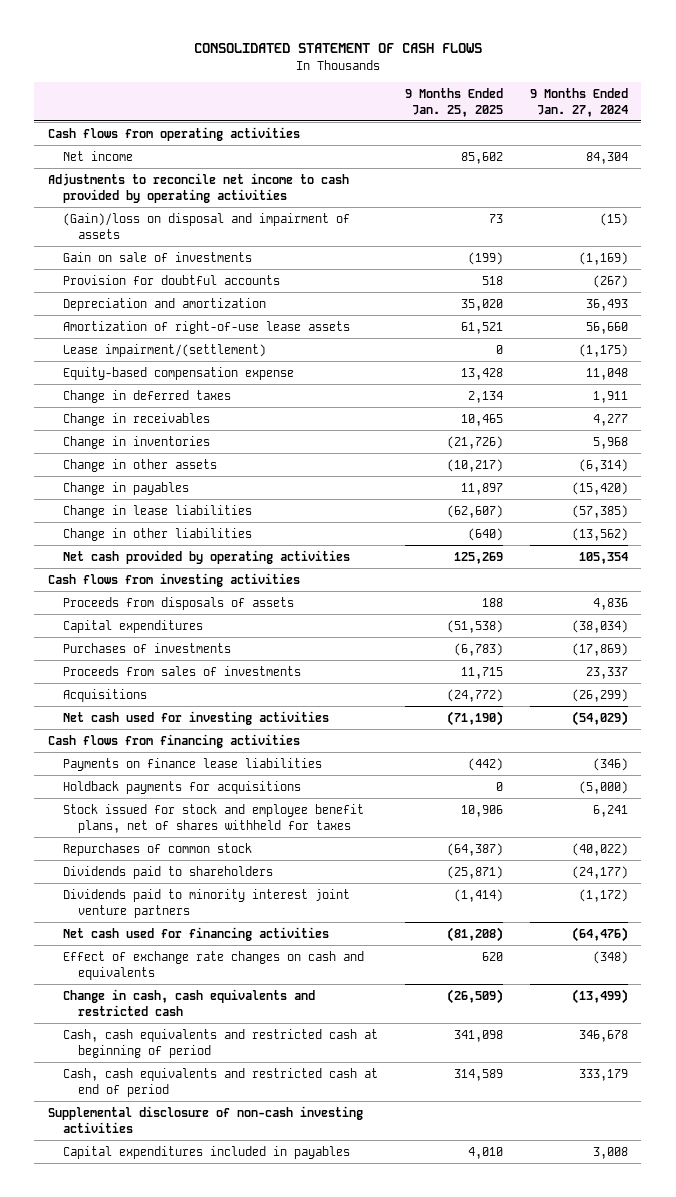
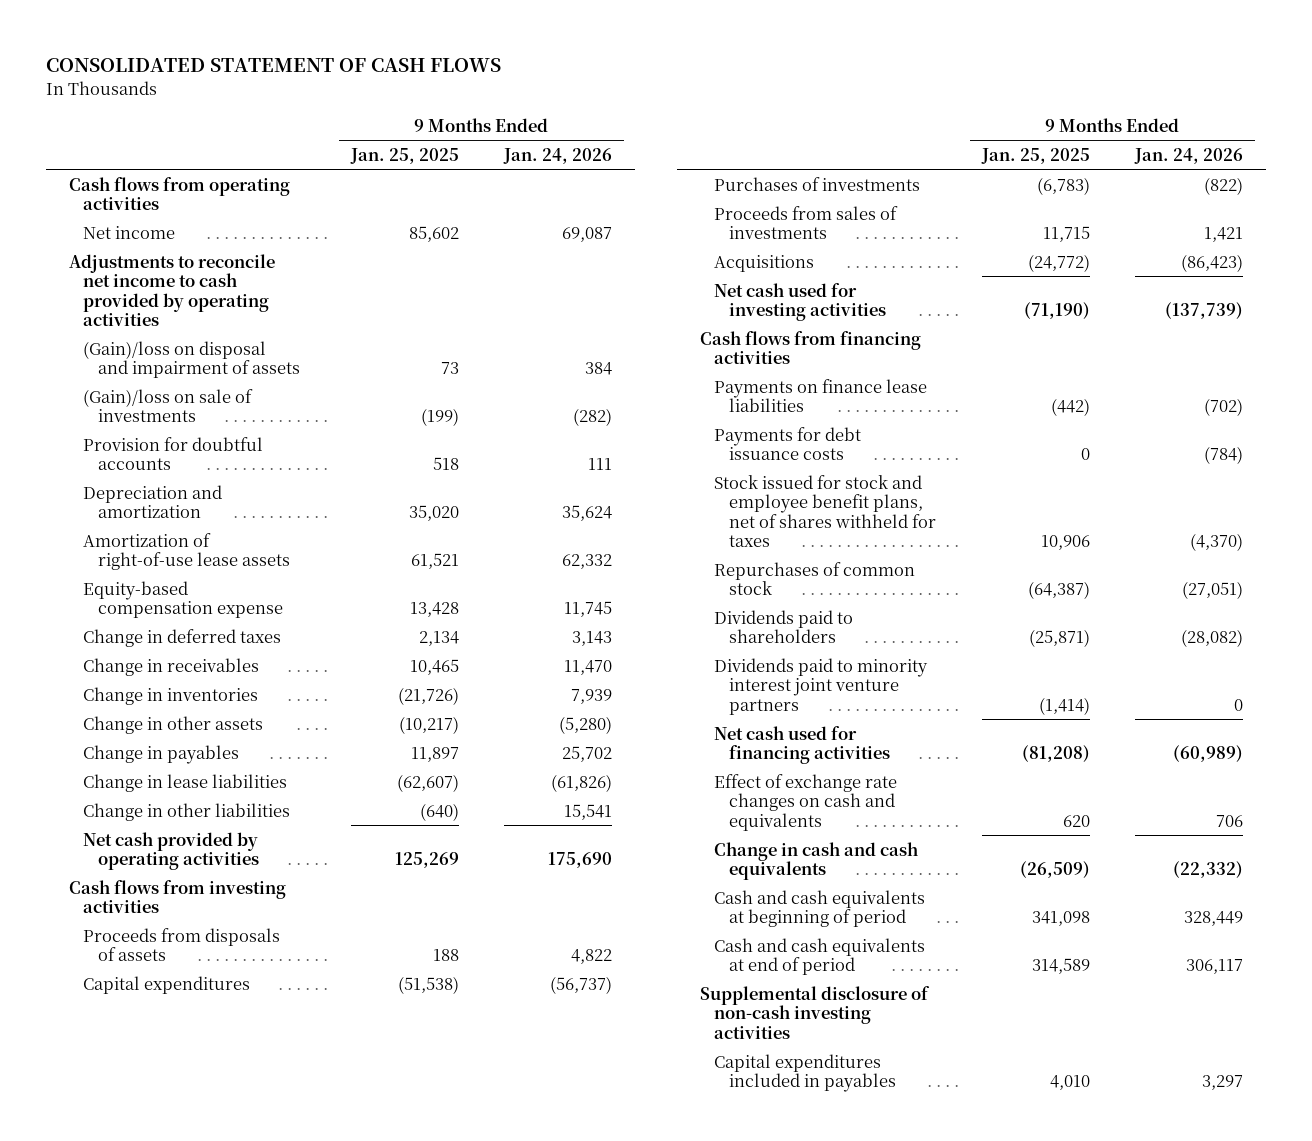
[529,87,628,117] 9 Months Ended Jan. 27, 2024 -> none
none -> [503,147,613,164] Jan. 24, 2026
[62,251,252,262] Gain on sale of investments -> [83,388,254,423] (Gain)/loss on sale of investments
[62,343,266,357] Lease impairment/(settlement) -> none
[62,780,301,794] Holdback payments for acquisitions -> none
none -> [714,426,862,461] Payments for debt issuance costs
[62,988,315,1016] Change in cash, cash equivalents and restricted cash -> [714,841,919,881] Change in cash and cash equivalents
[62,1028,378,1058] Cash, cash equivalents and restricted cash at beginning of period -> [714,889,926,928] Cash and cash equivalents at beginning of period
[62,1067,378,1097] Cash, cash equivalents and restricted cash at end of period -> [714,937,926,976] Cash and cash equivalents at end of period

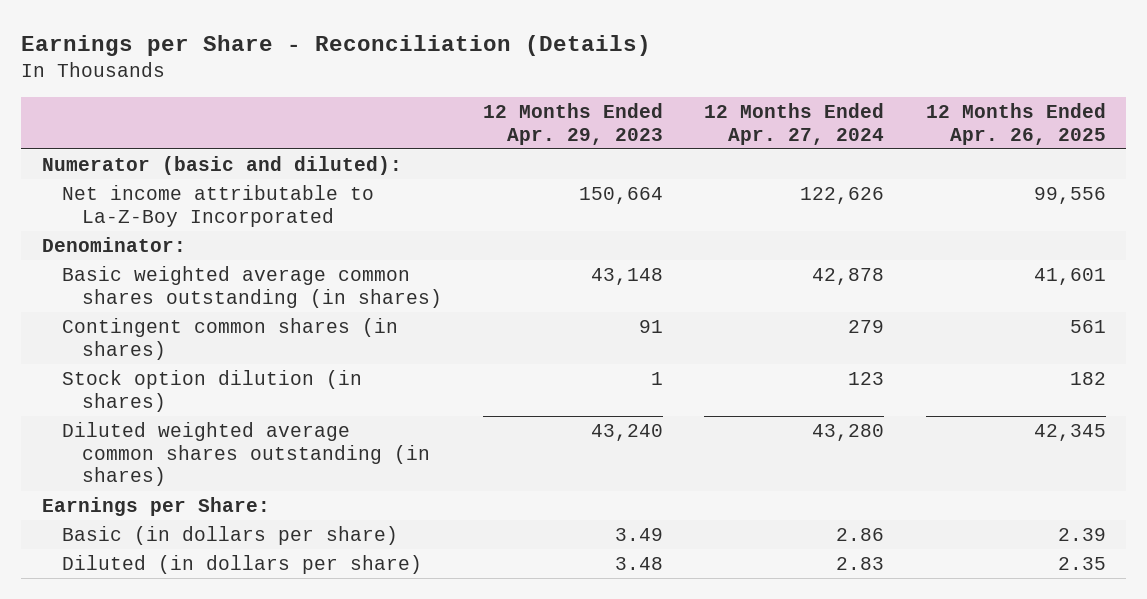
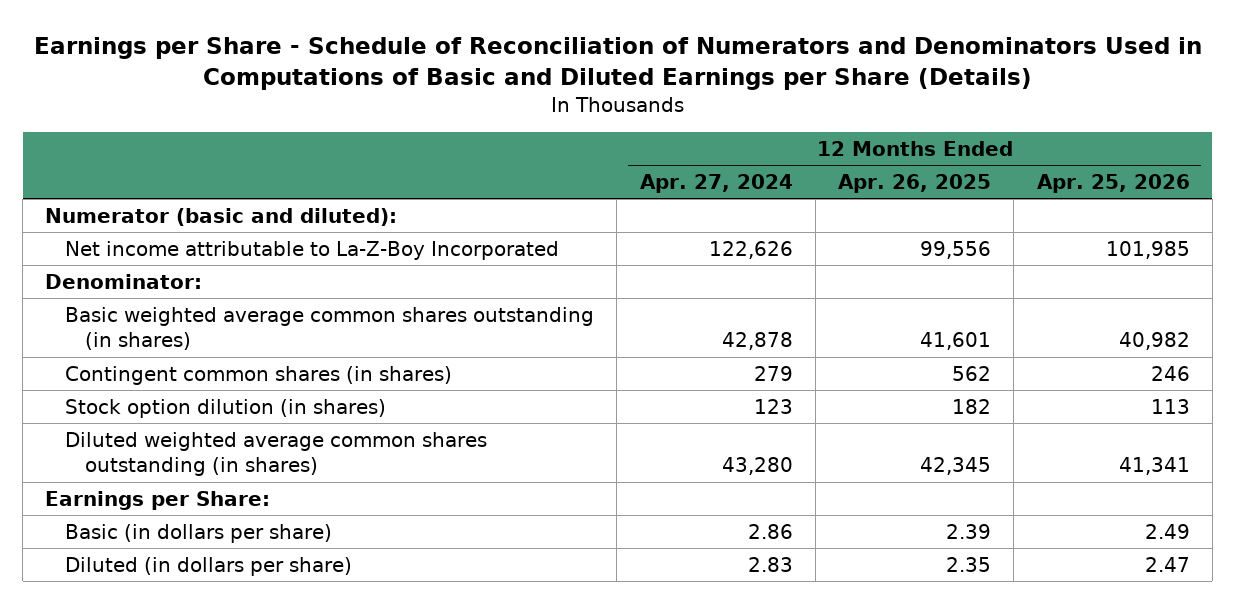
[20,35,651,57] Earnings per Share - Reconciliation (Details) -> [33,36,1202,91] Earnings per Share - Schedule of Reconciliation of Numerators and Denominators Used in Computations of Basic and Diluted Earnings per Share (Details)
[483,103,664,145] 12 Months Ended Apr. 29, 2023 -> none
none -> [1036,174,1190,194] Apr. 25, 2026
[1069,320,1106,334] 561 -> [952,365,992,381] 562

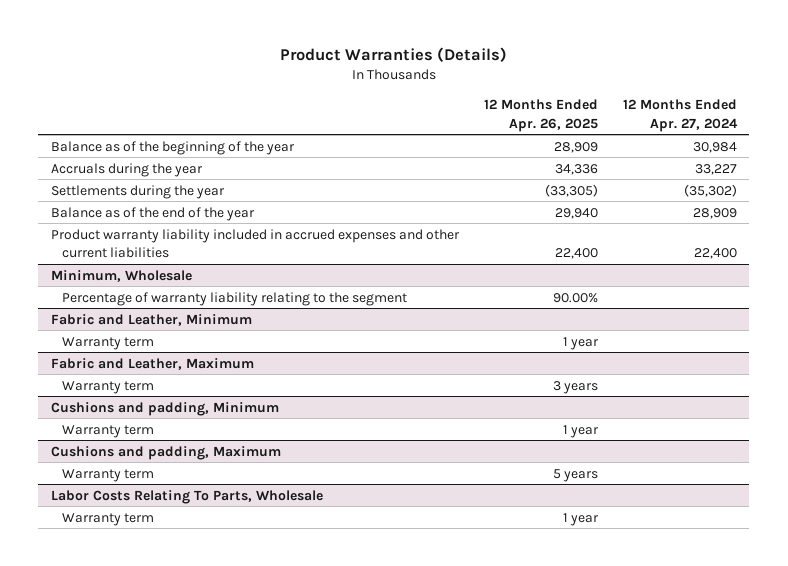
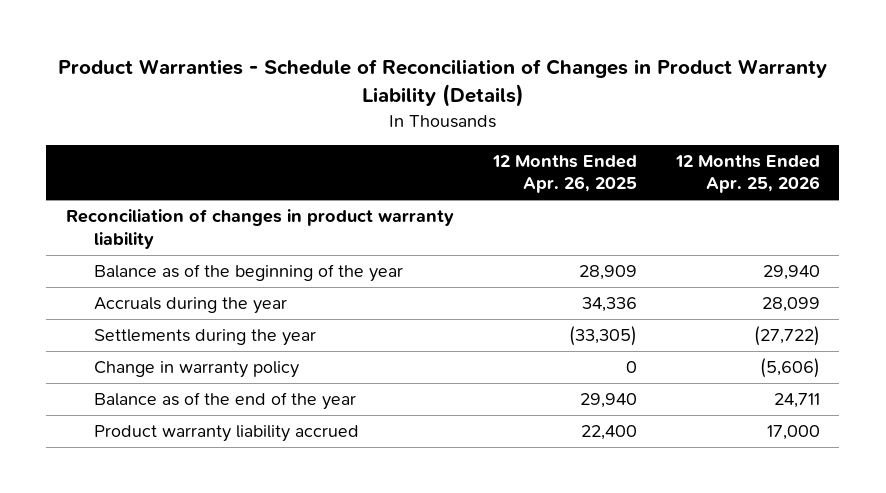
[279,47,507,63] Product Warranties (Details) -> [57,59,827,108] Product Warranties - Schedule of Reconciliation of Changes in Product Warranty Liability (Details)
[622,99,738,132] 12 Months Ended Apr. 27, 2024 -> none
none -> [674,154,820,194] 12 Months Ended Apr. 25, 2026
none -> [65,209,454,249] Reconciliation of changes in product warranty liability
none -> [93,361,299,379] Change in warranty policy
[50,269,192,282] Minimum, Wholesale -> none
[61,291,407,306] Percentage of warranty liability relating to the segment -> none
[50,313,252,326] Fabric and Leather, Minimum -> none
[61,336,154,350] Warranty term -> none
[50,357,254,370] Fabric and Leather, Maximum -> none
[61,380,154,394] Warranty term -> none
[50,401,279,416] Cushions and padding, Minimum -> none
[61,424,154,438] Warranty term -> none
[50,445,281,460] Cushions and padding, Maximum -> none
[61,468,154,482] Warranty term -> none
[50,489,323,504] Labor Costs Relating To Parts, Wholesale -> none
[61,512,154,526] Warranty term -> none
[50,228,460,258] Product warranty liability included in accrued expenses and other current liabilities -> [93,425,359,443] Product warranty liability accrued

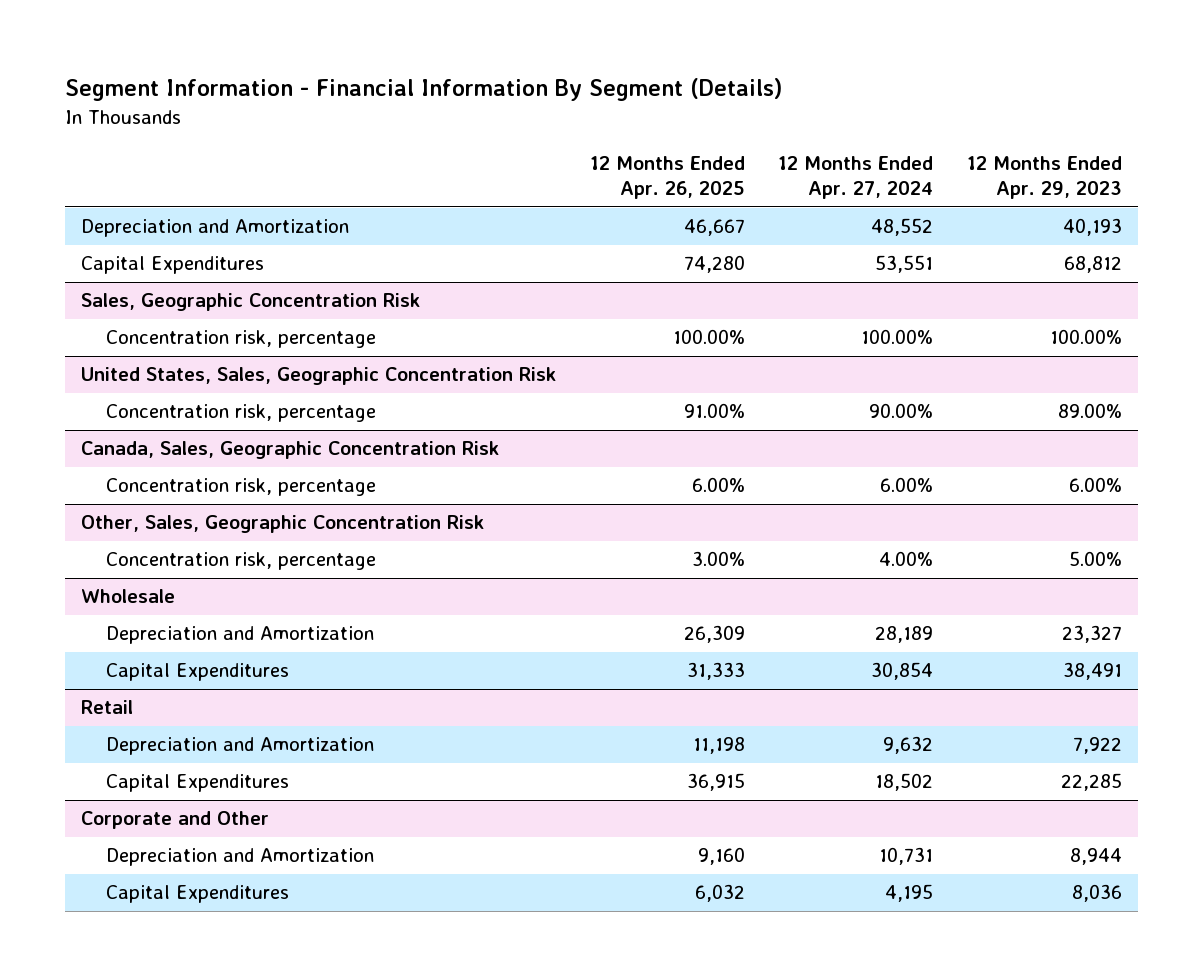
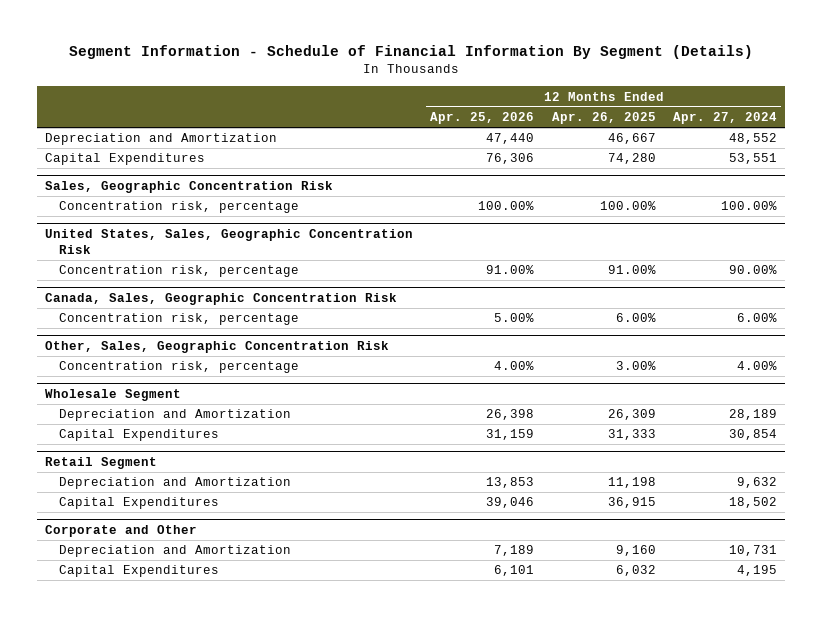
[64,78,782,102] Segment Information - Financial Information By Segment (Details) -> [68,45,753,60] Segment Information - Schedule of Financial Information By Segment (Details)
[966,155,1122,199] 12 Months Ended Apr. 29, 2023 -> none
none -> [430,112,535,125] Apr. 25, 2026
[81,589,176,604] Wholesale -> [45,389,182,402] Wholesale Segment
[81,700,134,715] Retail -> [45,457,158,470] Retail Segment

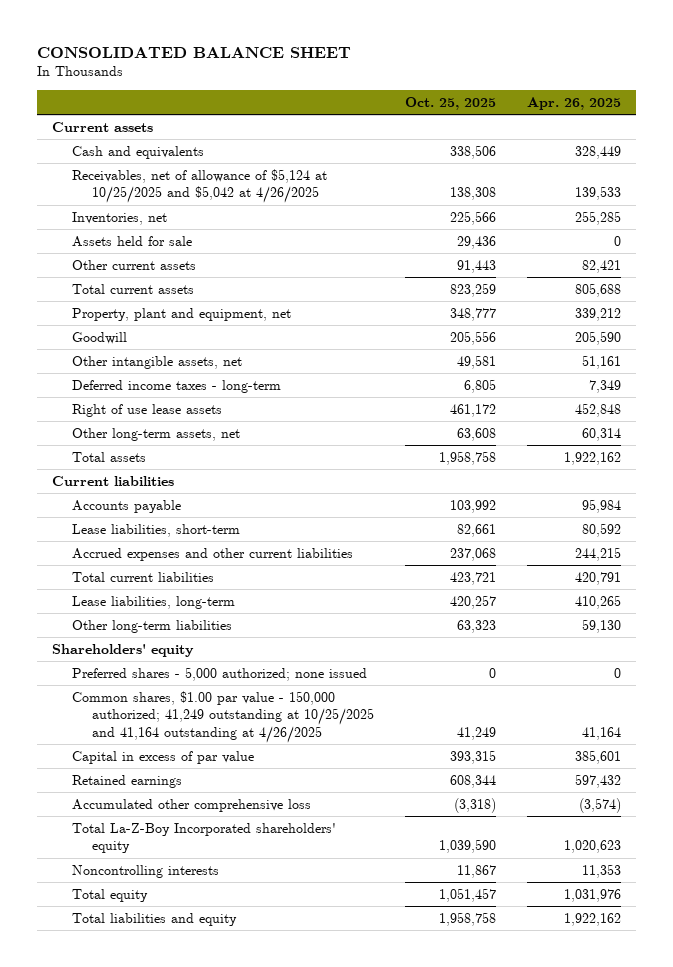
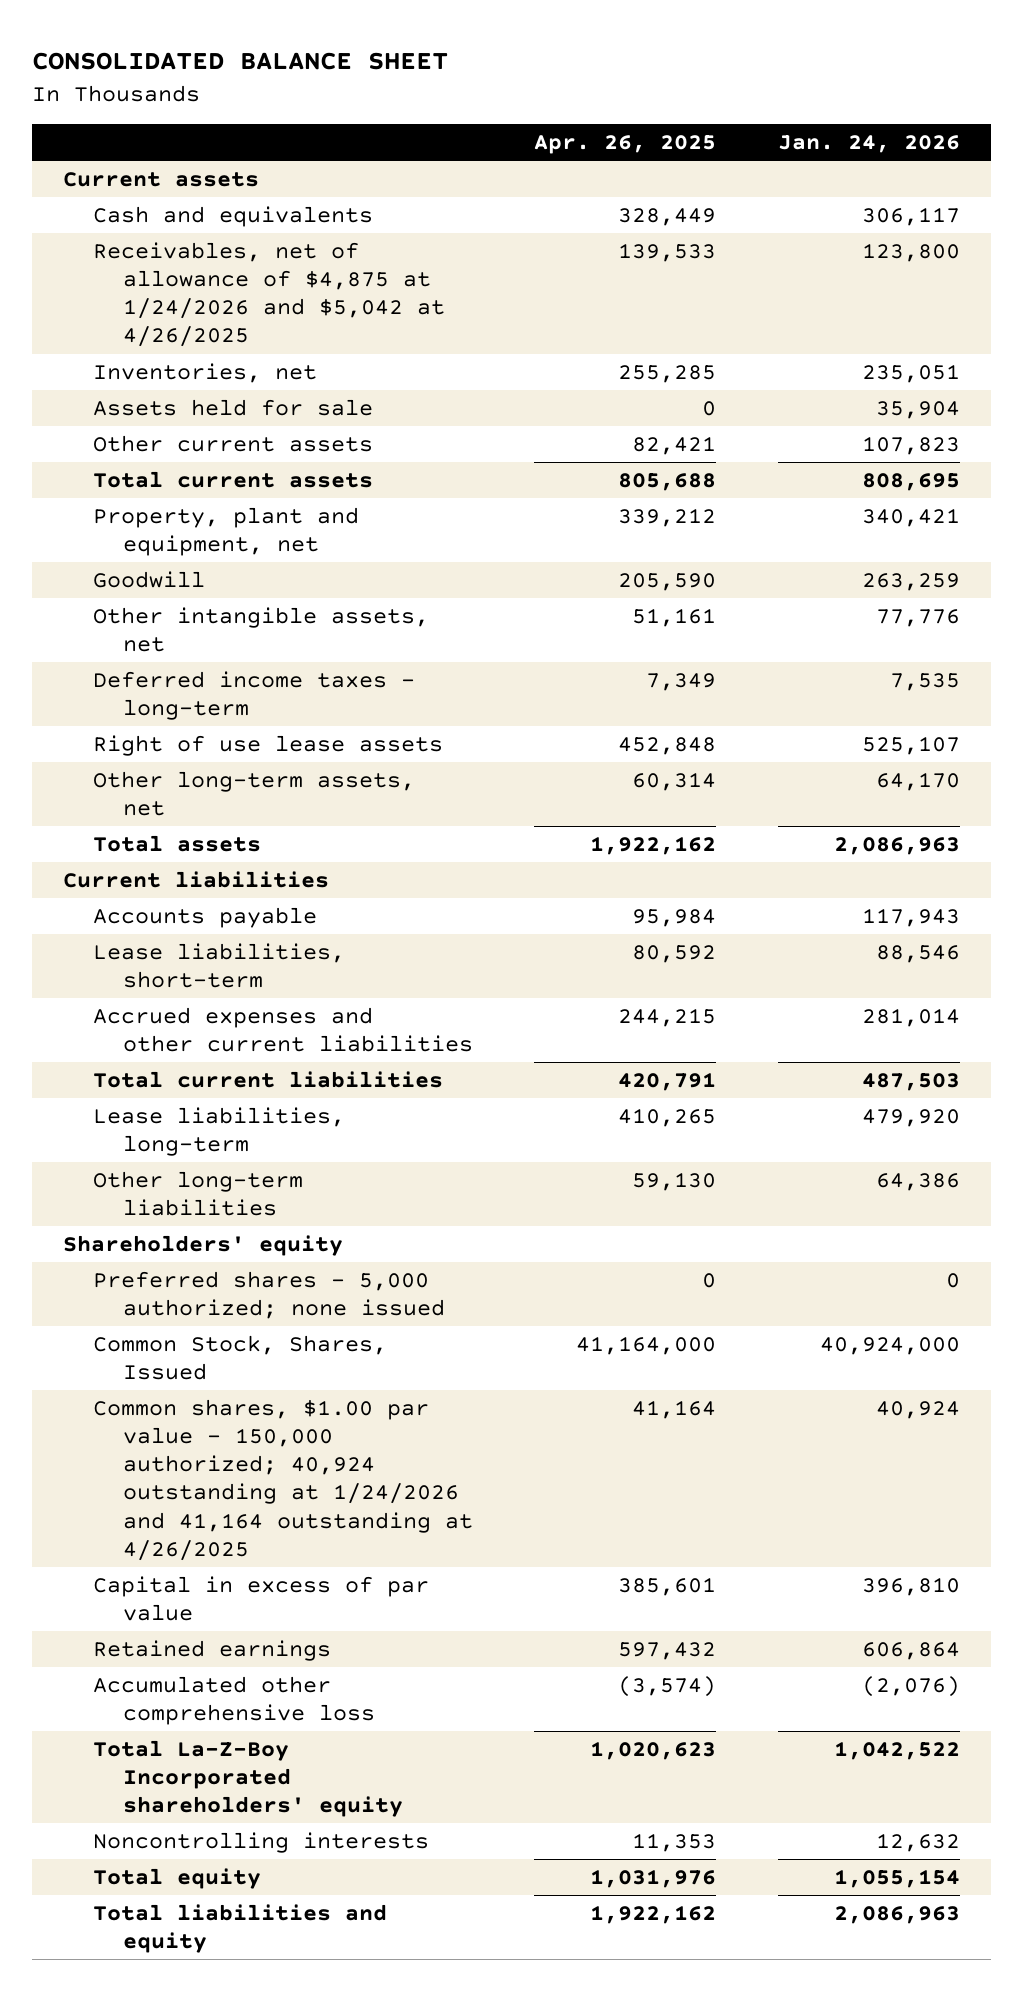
[404,96,496,110] Oct. 25, 2025 -> none
none -> [778,135,961,154] Jan. 24, 2026
[72,168,328,204] Receivables, net of allowance of $5,124 at 10/25/2025 and $5,042 at 4/26/2025 -> [92,242,445,348] Receivables, net of allowance of $4,875 at 1/24/2026 and $5,042 at 4/26/2025
none -> [92,1335,387,1381] Common Stock, Shares, Issued
[72,690,374,743] Common shares, $1.00 par value - 150,000 authorized; 41,249 outstanding at 10/25/2025 and 41,164 outstanding at 4/26/2025 -> [92,1399,473,1561] Common shares, $1.00 par value - 150,000 authorized; 40,924 outstanding at 1/24/2026 and 41,164 outstanding at 4/26/2025

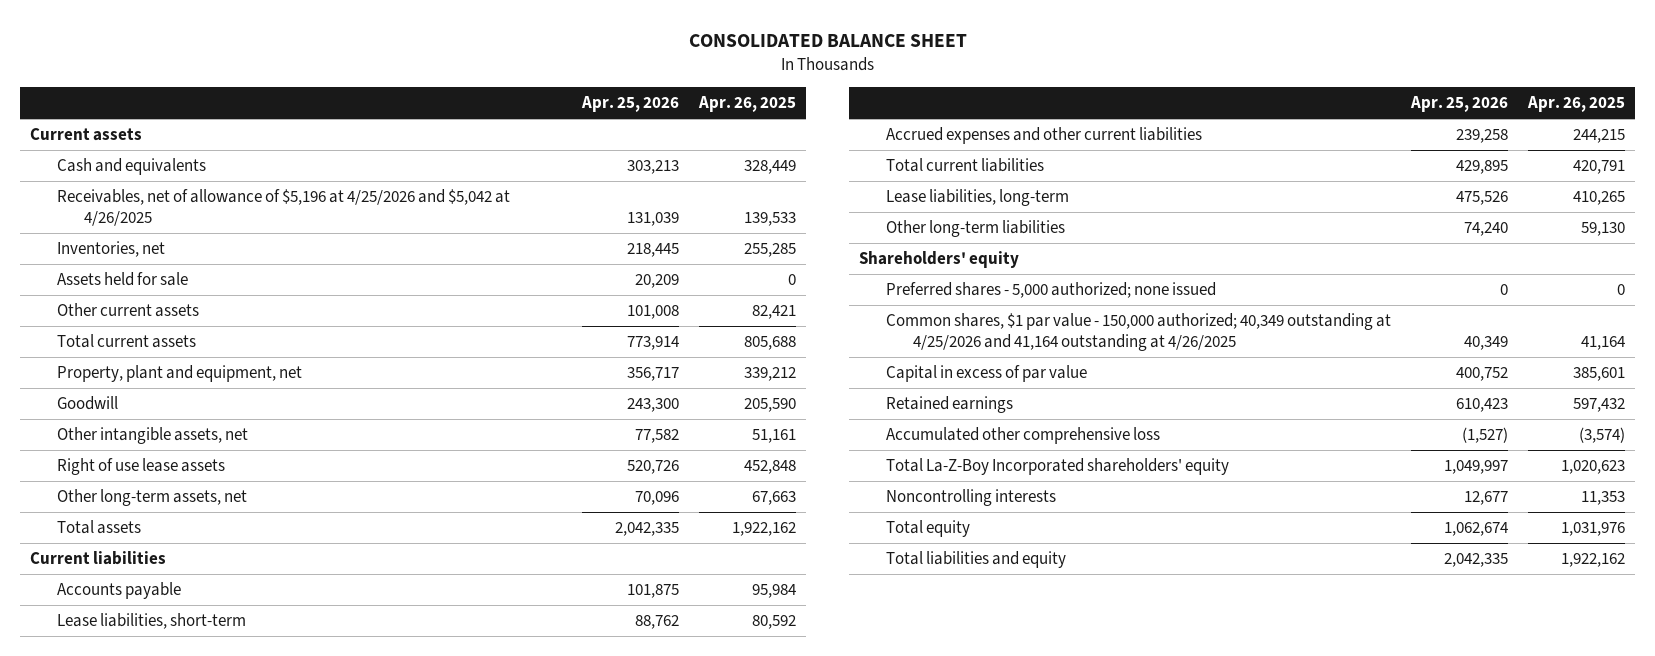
[778,135,961,154] Jan. 24, 2026 -> none
none -> [581,96,680,113] Apr. 25, 2026
[92,242,445,348] Receivables, net of allowance of $4,875 at 1/24/2026 and $5,042 at 4/26/2025 -> [57,189,511,227] Receivables, net of allowance of $5,196 at 4/25/2026 and $5,042 at 4/26/2025
[92,671,415,721] Deferred income taxes - long-term -> none
[632,772,717,792] 60,314 -> [752,491,797,506] 67,663
[92,1335,387,1381] Common Stock, Shares, Issued -> none
[92,1399,473,1561] Common shares, $1.00 par value - 150,000 authorized; 40,924 outstanding at 1/24/2026 and 41,164 outstanding at 4/26/2025 -> [886,313,1392,352] Common shares, $1 par value - 150,000 authorized; 40,349 outstanding at 4/25/2026 and 41,164 outstanding at 4/26/2025

